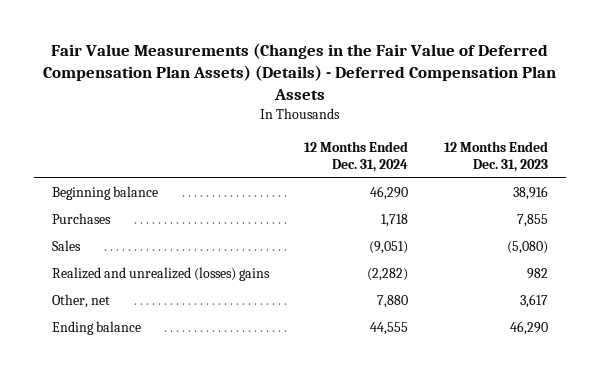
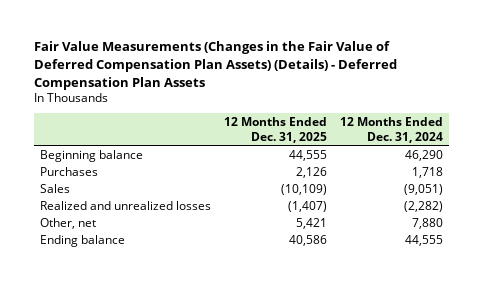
[444,140,549,173] 12 Months Ended Dec. 31, 2023 -> none
none -> [223,116,327,143] 12 Months Ended Dec. 31, 2025
[51,267,270,282] Realized and unrealized (losses) gains -> [39,200,211,210] Realized and unrealized losses

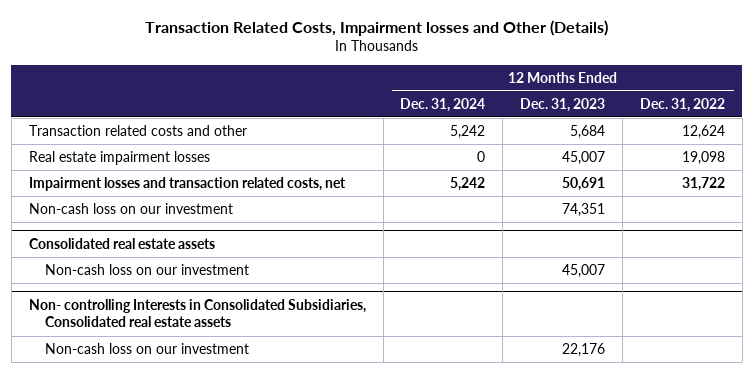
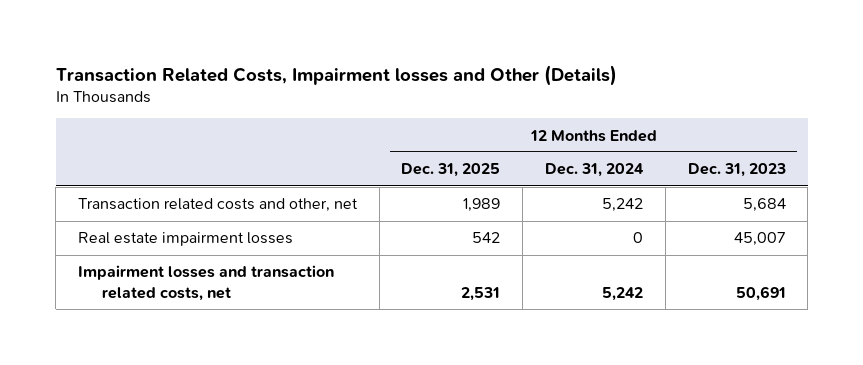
[639,97,725,112] Dec. 31, 2022 -> none
none -> [401,163,501,178] Dec. 31, 2025
[28,124,247,136] Transaction related costs and other -> [77,198,358,213] Transaction related costs and other, net
[28,202,233,214] Non-cash loss on our investment -> none
[28,237,215,249] Consolidated real estate assets -> none
[45,263,250,275] Non-cash loss on our investment -> none
[28,298,366,328] Non- controlling Interests in Consolidated Subsidiaries, Consolidated real estate assets -> none
[45,342,250,354] Non-cash loss on our investment -> none

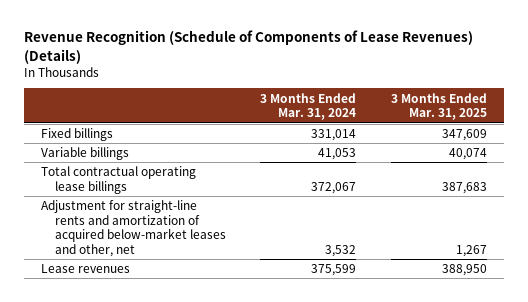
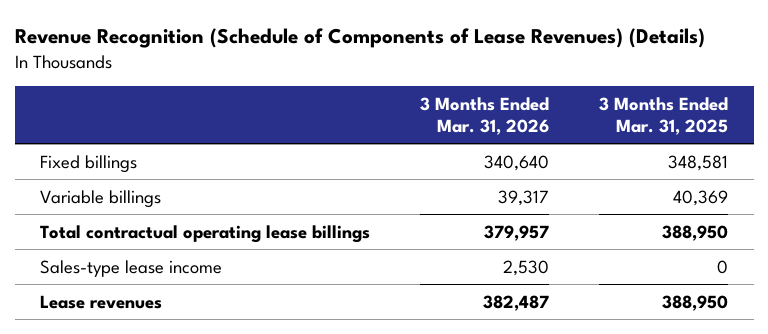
[260,92,357,121] 3 Months Ended Mar. 31, 2024 -> none
none -> [420,96,550,135] 3 Months Ended Mar. 31, 2026
[41,200,227,258] Adjustment for straight-line rents and amortization of acquired below-market leases and other, net -> none
[441,129,487,142] 347,609 -> [668,154,729,171] 348,581
[448,148,487,161] 40,074 -> [673,189,729,206] 40,369
[441,181,487,194] 387,683 -> [662,224,729,241] 388,950
none -> [40,259,223,277] Sales-type lease income

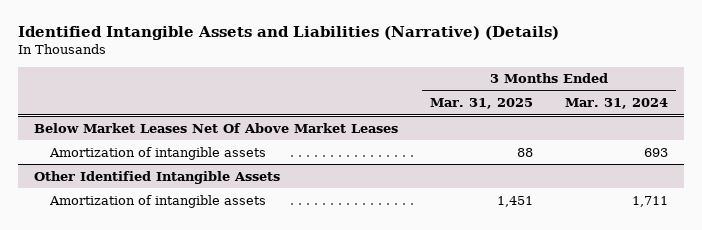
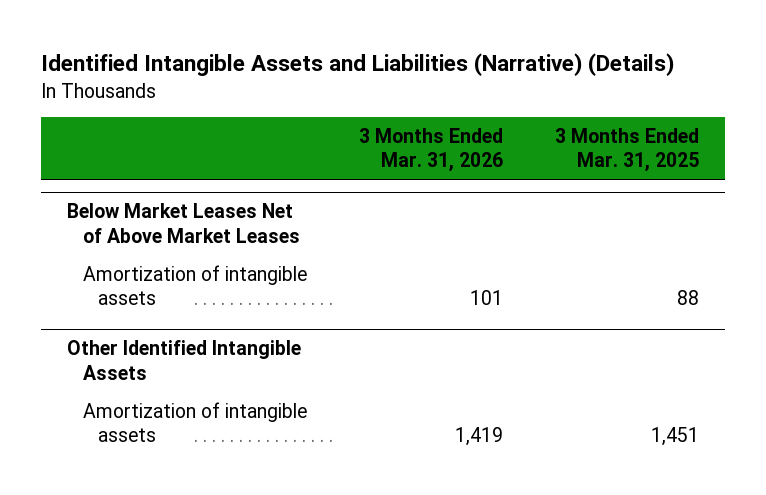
[564,98,668,110] Mar. 31, 2024 -> none
none -> [358,127,503,173] 3 Months Ended Mar. 31, 2026
[33,122,398,133] Below Market Leases Net Of Above Market Leases -> [67,202,300,243] Below Market Leases Net of Above Market Leases

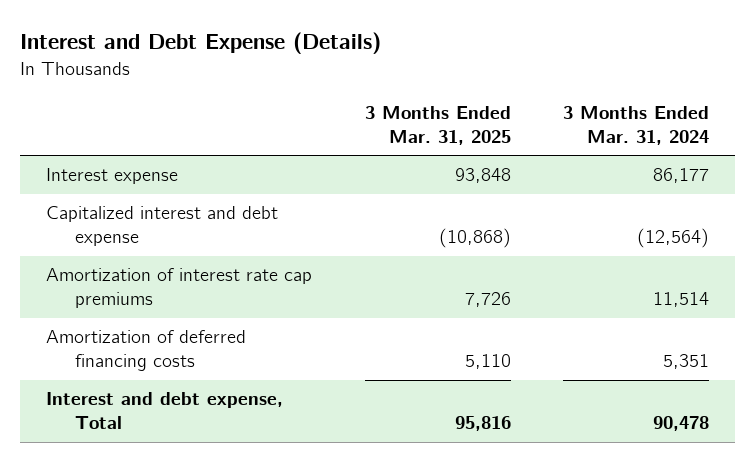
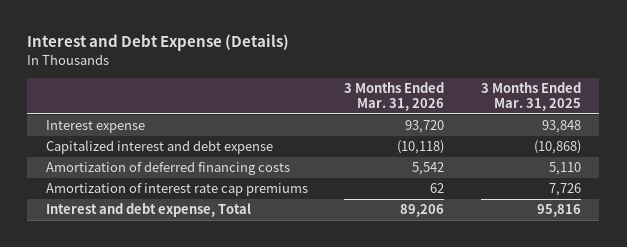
[563,106,710,145] 3 Months Ended Mar. 31, 2024 -> none
none -> [344,81,445,112] 3 Months Ended Mar. 31, 2026
[46,268,313,309] Amortization of interest rate cap premiums -> [45,183,308,197] Amortization of interest rate cap premiums

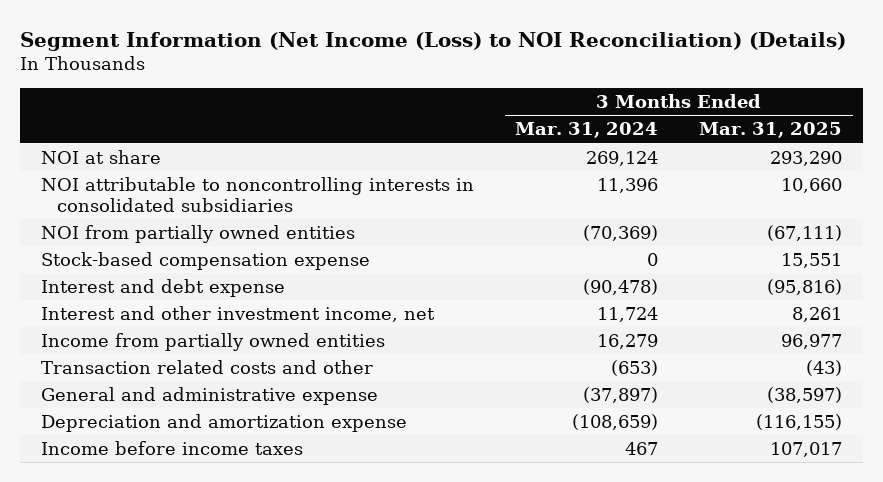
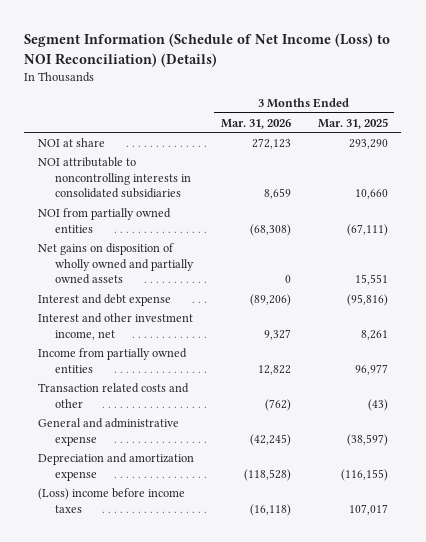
[19,31,846,51] Segment Information (Net Income (Loss) to NOI Reconciliation) (Details) -> [24,33,391,67] Segment Information (Schedule of Net Income (Loss) to NOI Reconciliation) (Details)
[515,122,659,139] Mar. 31, 2024 -> none
none -> [220,118,291,129] Mar. 31, 2026
[40,252,370,271] Stock-based compensation expense -> [37,242,194,285] Net gains on disposition of wholly owned and partially owned assets
[40,441,303,456] Income before income taxes -> [37,487,185,513] (Loss) income before income taxes

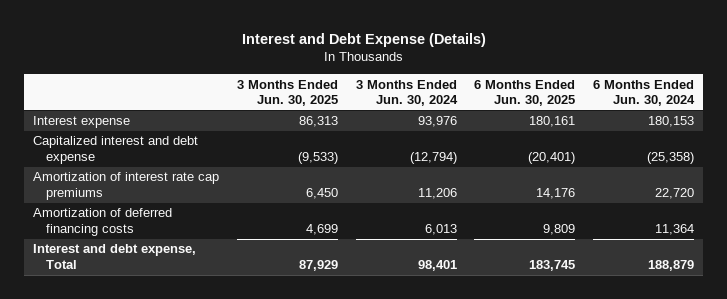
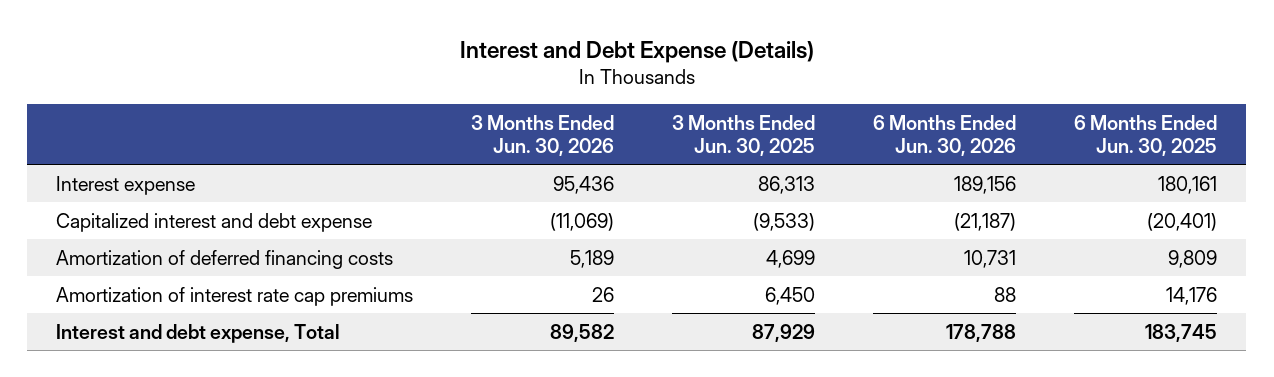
[355,79,458,107] 3 Months Ended Jun. 30, 2024 -> none
[593,79,696,107] 6 Months Ended Jun. 30, 2024 -> none
none -> [471,114,615,157] 3 Months Ended Jun. 30, 2026
none -> [873,114,1017,157] 6 Months Ended Jun. 30, 2026
[33,172,220,201] Amortization of interest rate cap premiums -> [56,286,414,306] Amortization of interest rate cap premiums

